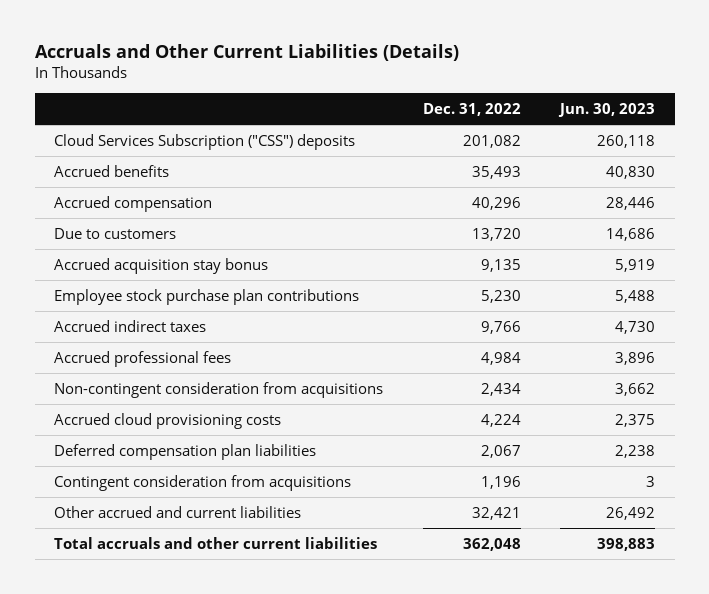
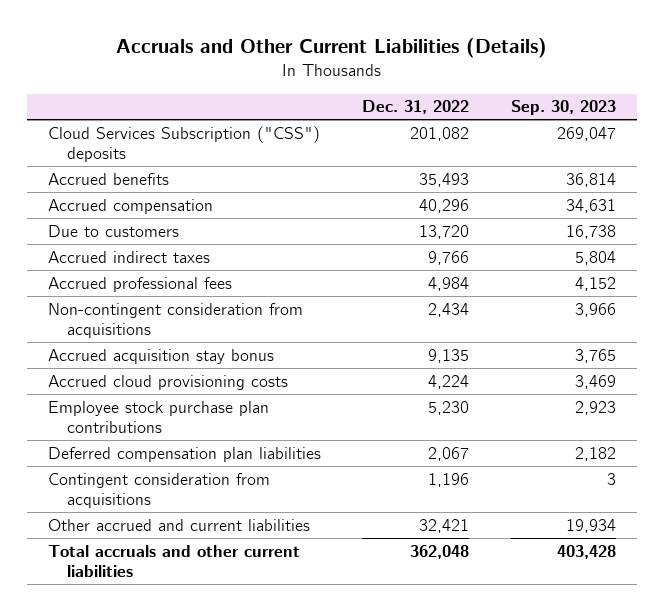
[557,102,655,117] Jun. 30, 2023 -> none
none -> [511,100,617,116] Sep. 30, 2023
[54,257,269,274] Accrued acquisition stay bonus -> [47,348,274,364] Accrued acquisition stay bonus
[54,288,360,305] Employee stock purchase plan contributions -> [47,400,269,434] Employee stock purchase plan contributions

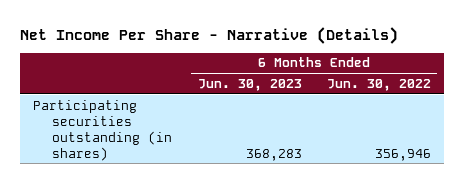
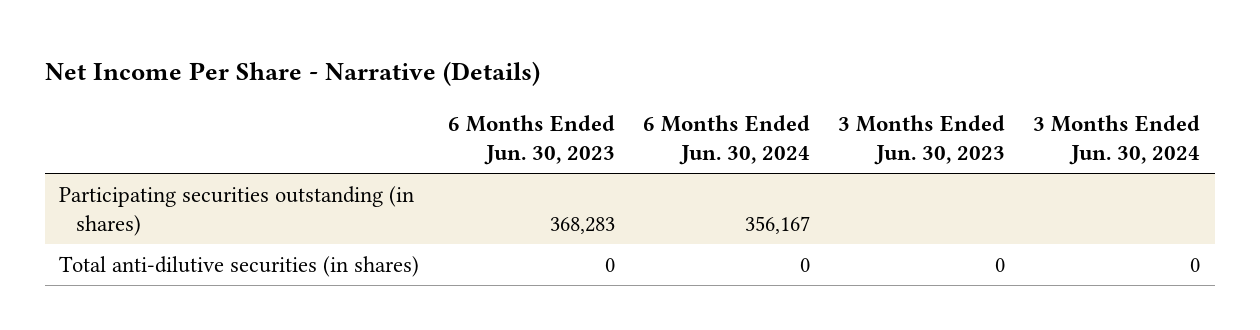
[326,78,431,91] Jun. 30, 2022 -> none
none -> [642,115,810,165] 6 Months Ended Jun. 30, 2024
none -> [838,115,1006,165] 3 Months Ended Jun. 30, 2023
none -> [1033,115,1201,165] 3 Months Ended Jun. 30, 2024
none -> [59,256,420,278] Total anti-dilutive securities (in shares)

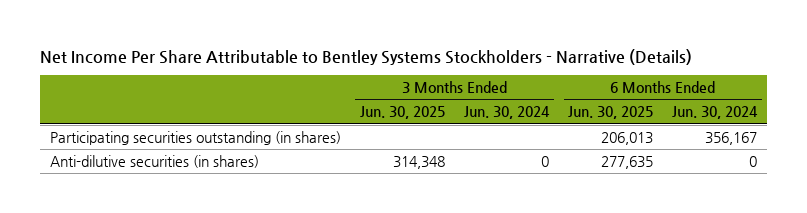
[45,61,541,87] Net Income Per Share - Narrative (Details) -> [40,48,693,65] Net Income Per Share Attributable to Bentley Systems Stockholders - Narrative (Details)
[447,115,615,165] 6 Months Ended Jun. 30, 2023 -> none
[838,115,1006,165] 3 Months Ended Jun. 30, 2023 -> none
none -> [360,106,446,120] Jun. 30, 2025
none -> [568,106,654,120] Jun. 30, 2025
[59,256,420,278] Total anti-dilutive securities (in shares) -> [50,154,260,168] Anti-dilutive securities (in shares)

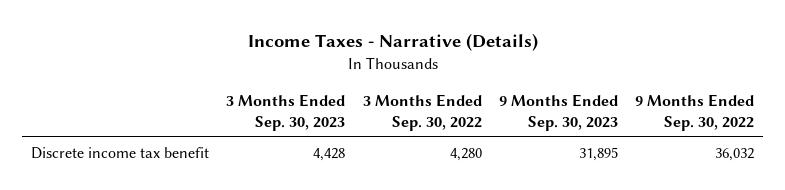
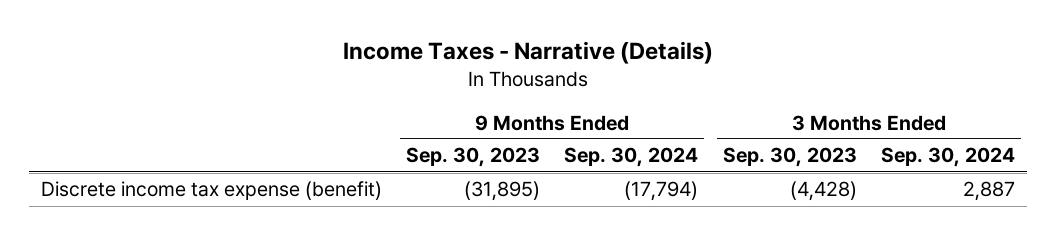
[362,93,482,131] 3 Months Ended Sep. 30, 2022 -> none
[635,93,755,131] 9 Months Ended Sep. 30, 2022 -> none
none -> [564,147,699,168] Sep. 30, 2024
none -> [880,147,1015,168] Sep. 30, 2024
[30,147,209,160] Discrete income tax benefit -> [40,181,382,201] Discrete income tax expense (benefit)
[313,148,346,162] 4,428 -> [789,181,857,202] (4,428)
[579,147,619,162] 31,895 -> [464,181,541,202] (31,895)

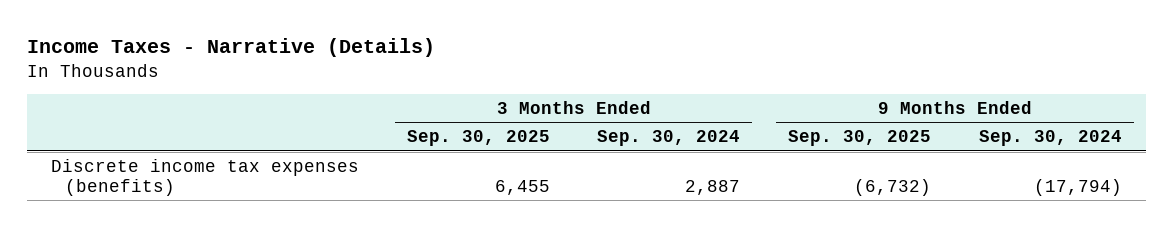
[406,147,541,168] Sep. 30, 2023 -> none
[722,147,857,168] Sep. 30, 2023 -> none
none -> [406,130,550,147] Sep. 30, 2025
none -> [788,130,932,147] Sep. 30, 2025
[40,181,382,201] Discrete income tax expense (benefit) -> [50,158,359,196] Discrete income tax expenses (benefits)

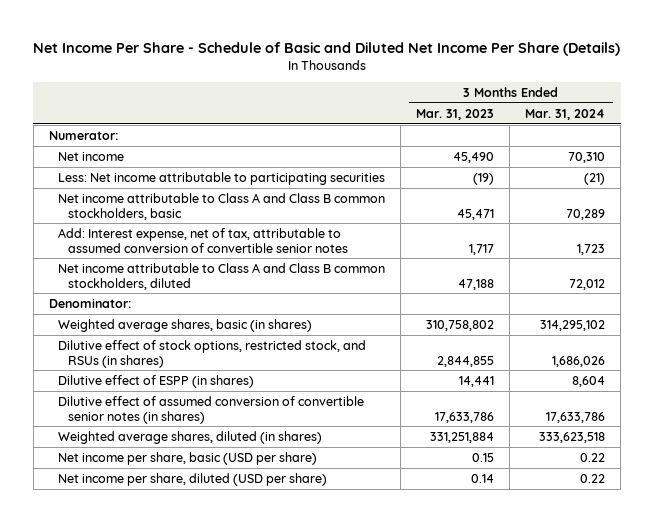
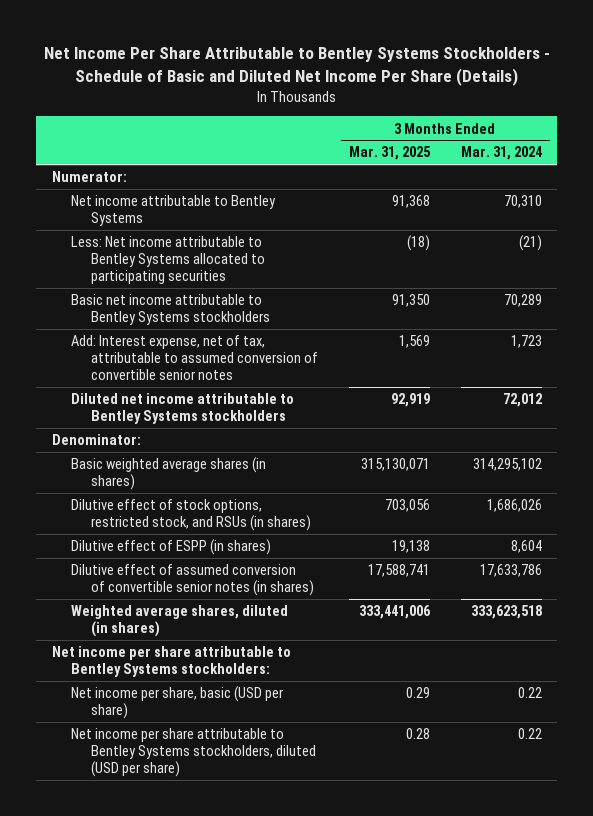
[32,41,620,56] Net Income Per Share - Schedule of Basic and Diluted Net Income Per Share (Details) -> [43,47,550,86] Net Income Per Share Attributable to Bentley Systems Stockholders - Schedule of Basic and Diluted Net Income Per Share (Details)
[416,108,495,120] Mar. 31, 2023 -> none
none -> [349,146,432,161] Mar. 31, 2025
[58,151,125,161] Net income -> [71,195,277,227] Net income attributable to Bentley Systems
[58,171,386,185] Less: Net income attributable to participating securities -> [71,236,266,285] Less: Net income attributable to Bentley Systems allocated to participating securities
[58,192,386,220] Net income attributable to Class A and Class B common stockholders, basic -> [71,294,271,326] Basic net income attributable to Bentley Systems stockholders
[58,262,386,290] Net income attributable to Class A and Class B common stockholders, diluted -> [71,393,295,425] Diluted net income attributable to Bentley Systems stockholders
[58,318,313,332] Weighted average shares, basic (in shares) -> [71,457,267,491] Basic weighted average shares (in shares)
none -> [51,646,291,678] Net income per share attributable to Bentley Systems stockholders:
[58,472,328,486] Net income per share, diluted (USD per share) -> [71,728,317,778] Net income per share attributable to Bentley Systems stockholders, diluted (USD per share)

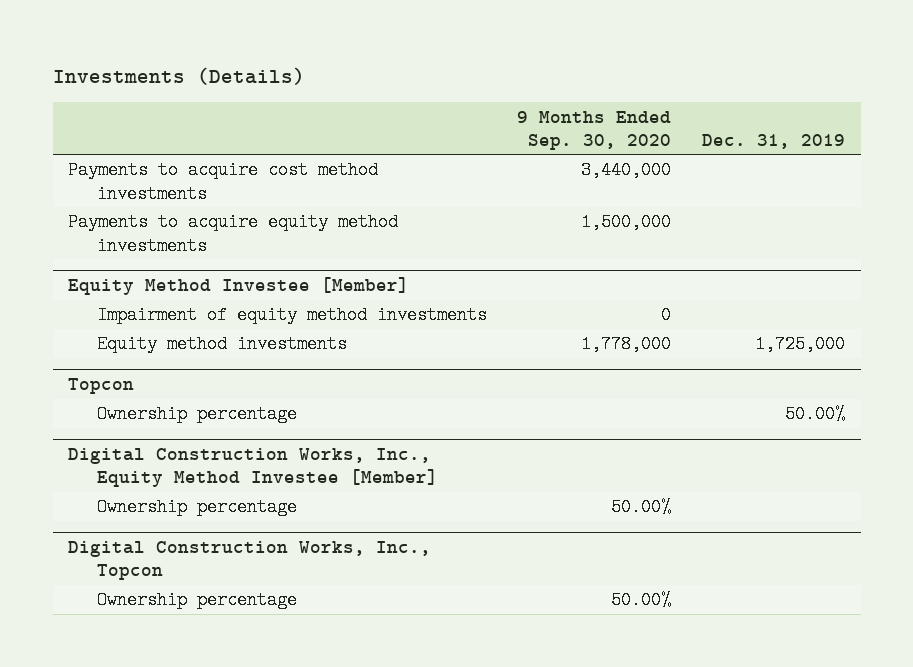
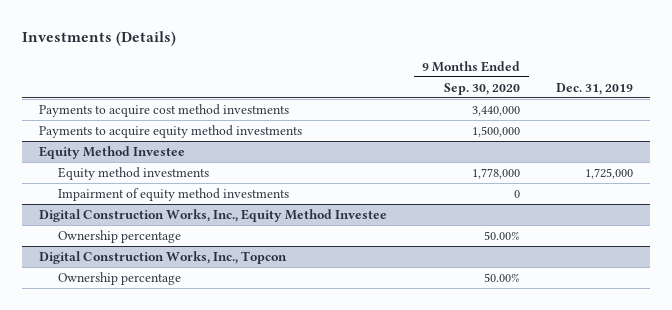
[96,306,487,325] Impairment of equity method investments -> none
[68,276,410,295] Equity Method Investee [Member] -> [39,145,186,159] Equity Method Investee
[68,377,135,394] Topcon -> none
[96,405,297,424] Ownership percentage -> none
none -> [58,187,290,201] Impairment of equity method investments
[68,447,438,488] Digital Construction Works, Inc., Equity Method Investee [Member] -> [39,208,388,222] Digital Construction Works, Inc., Equity Method Investee

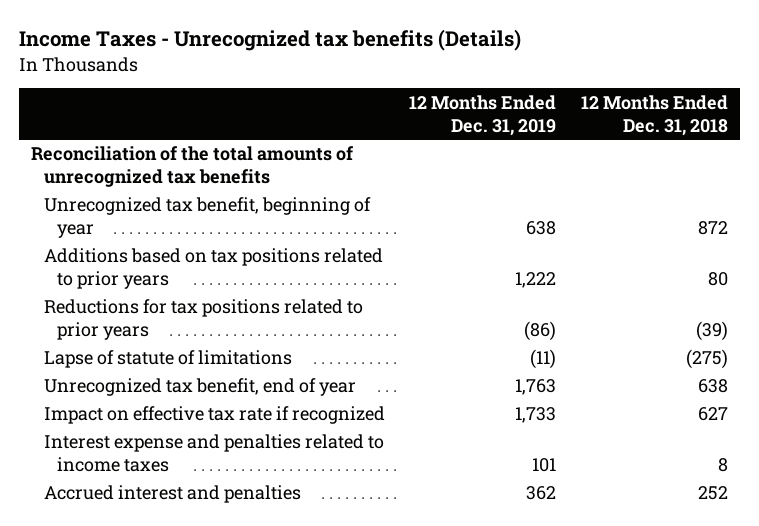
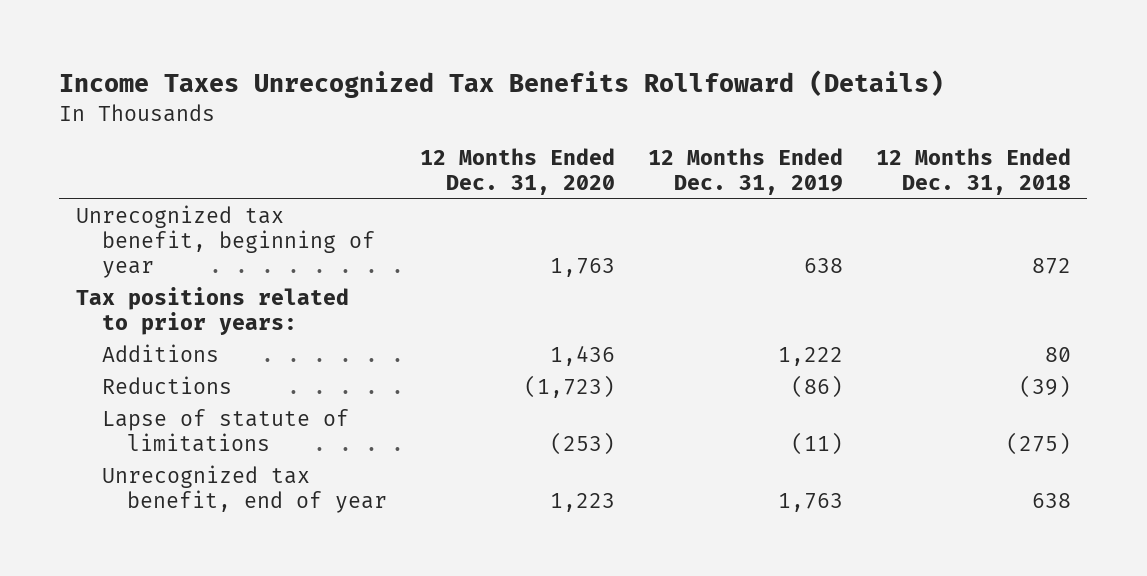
[18,29,521,52] Income Taxes - Unrecognized tax benefits (Details) -> [59,70,945,99] Income Taxes Unrecognized Tax Benefits Rollfoward (Details)
none -> [420,148,616,196] 12 Months Ended Dec. 31, 2020
[30,146,354,188] Reconciliation of the total amounts of unrecognized tax benefits -> none
none -> [75,287,349,336] Tax positions related to prior years:
[43,248,383,290] Additions based on tax positions related to prior years -> [101,344,219,363] Additions
[43,299,363,341] Reductions for tax positions related to prior years -> [101,376,232,395] Reductions
[43,406,385,425] Impact on effective tax rate if recognized -> none
[43,434,384,473] Interest expense and penalties related to income taxes -> none
[43,485,301,504] Accrued interest and penalties -> none

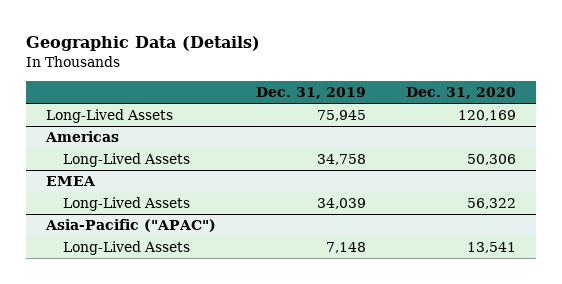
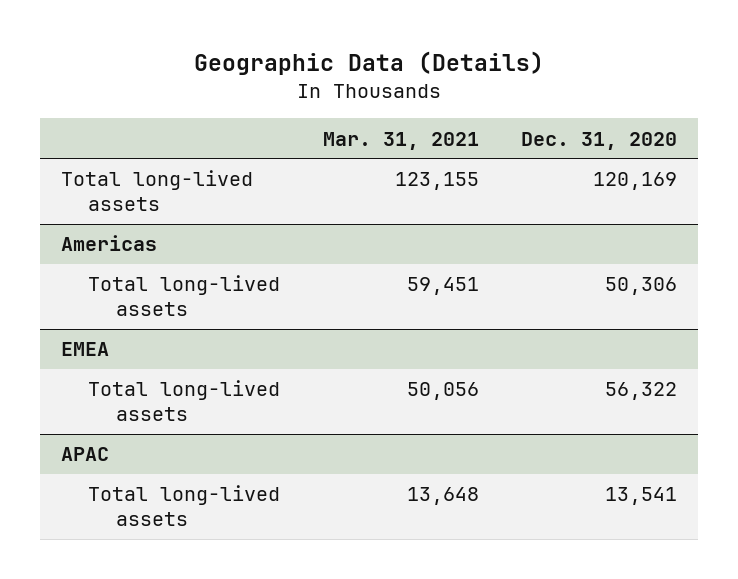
[255,87,366,100] Dec. 31, 2019 -> none
none -> [322,131,479,150] Mar. 31, 2021
[46,109,174,124] Long-Lived Assets -> [60,170,253,212] Total long-lived assets
[63,153,191,168] Long-Lived Assets -> [88,275,281,317] Total long-lived assets
[63,197,191,212] Long-Lived Assets -> [88,380,281,422] Total long-lived assets
[45,219,217,233] Asia-Pacific ("APAC") -> [60,447,109,462] APAC
[63,241,191,256] Long-Lived Assets -> [88,485,281,527] Total long-lived assets

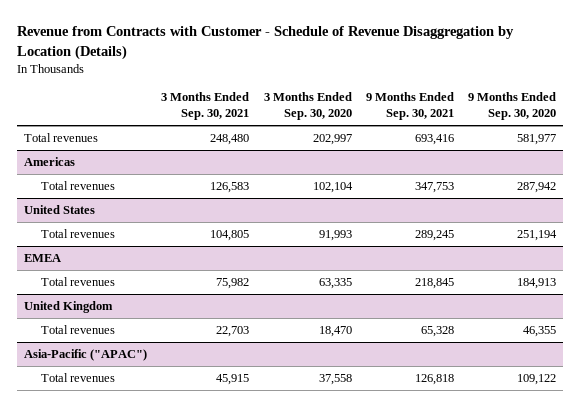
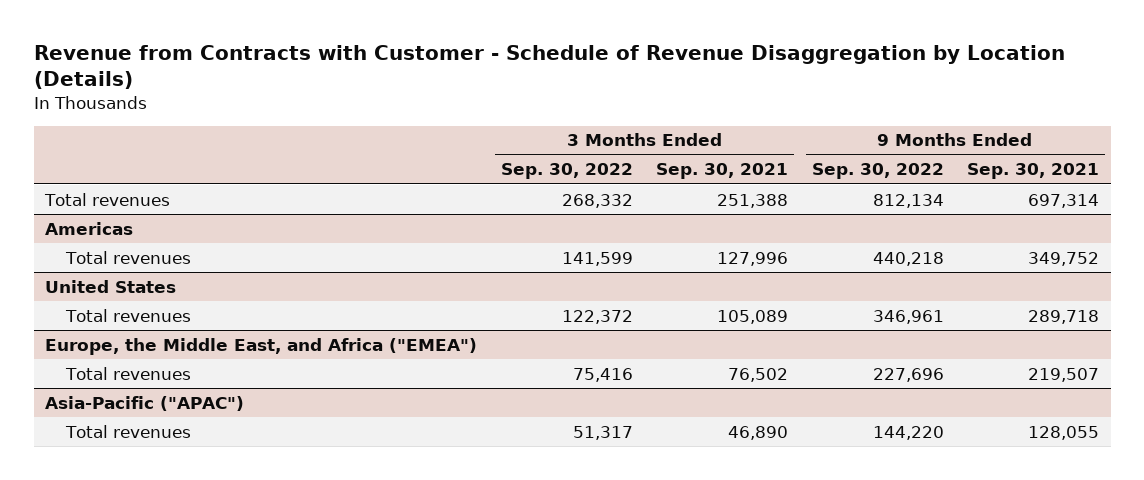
[263,92,352,121] 3 Months Ended Sep. 30, 2020 -> none
[468,92,557,121] 9 Months Ended Sep. 30, 2020 -> none
none -> [500,163,633,180] Sep. 30, 2022
none -> [811,163,944,180] Sep. 30, 2022
[210,133,250,145] 248,480 -> [717,193,789,208] 251,388
[414,133,454,145] 693,416 -> [1028,193,1100,208] 697,314
[210,181,250,193] 126,583 -> [717,251,789,266] 127,996
[414,181,454,193] 347,753 -> [1028,251,1100,266] 349,752
[24,300,114,313] United Kingdom -> none
[41,324,116,334] Total revenues -> none
[210,229,250,241] 104,805 -> [717,309,789,324] 105,089
[414,229,454,241] 289,245 -> [1028,309,1100,324] 289,718
[24,253,62,262] EMEA -> [45,337,478,355] Europe, the Middle East, and Africa ("EMEA")
[216,277,250,289] 75,982 -> [728,367,789,382] 76,502
[414,277,454,289] 218,845 -> [1028,367,1100,382] 219,507
[216,373,250,385] 45,915 -> [728,425,789,440] 46,890
[414,373,454,385] 126,818 -> [1028,425,1100,440] 128,055

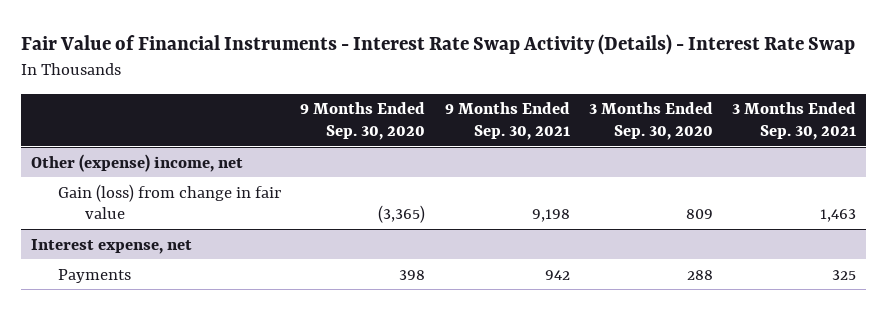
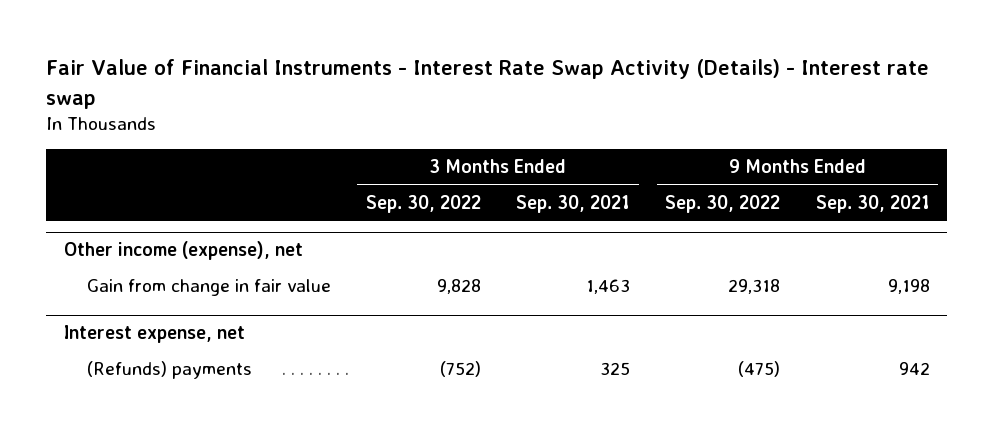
[21,34,856,56] Fair Value of Financial Instruments - Interest Rate Swap Activity (Details) - Interest Rate Swap -> [46,59,930,109] Fair Value of Financial Instruments - Interest Rate Swap Activity (Details) - Interest rate swap
[300,102,426,140] 9 Months Ended Sep. 30, 2020 -> none
[588,102,713,140] 3 Months Ended Sep. 30, 2020 -> none
none -> [366,194,482,213] Sep. 30, 2022
none -> [665,194,781,213] Sep. 30, 2022
[30,153,243,172] Other (expense) income, net -> [63,241,303,261] Other income (expense), net
[58,183,282,220] Gain (loss) from change in fair value -> [86,279,331,297] Gain from change in fair value
[58,268,132,283] Payments -> [86,361,252,380] (Refunds) payments

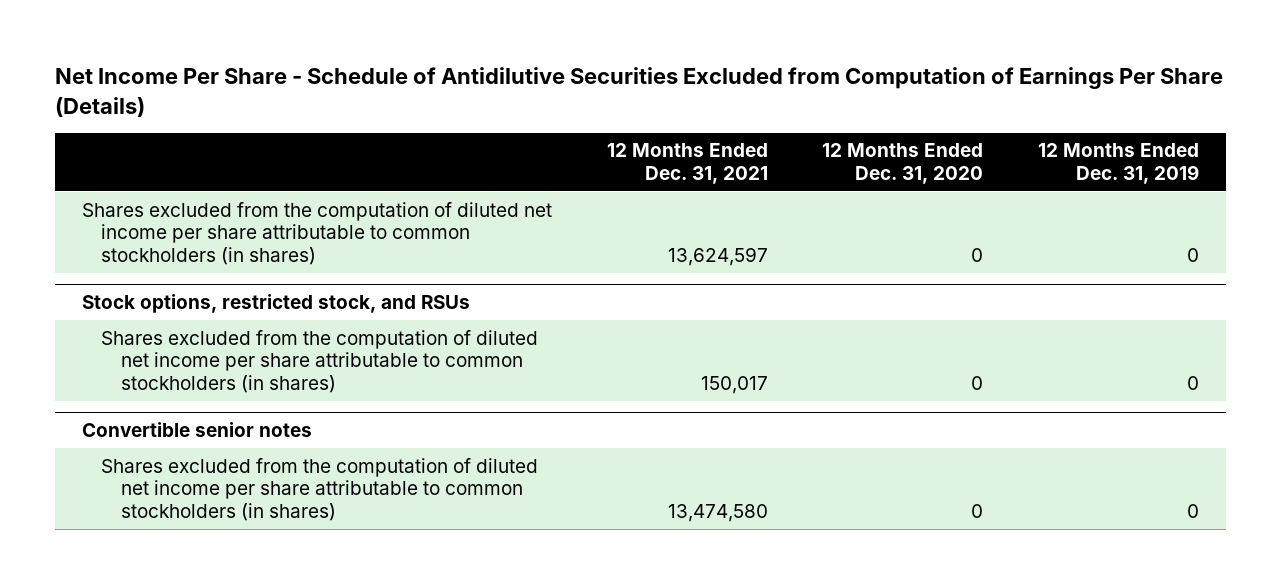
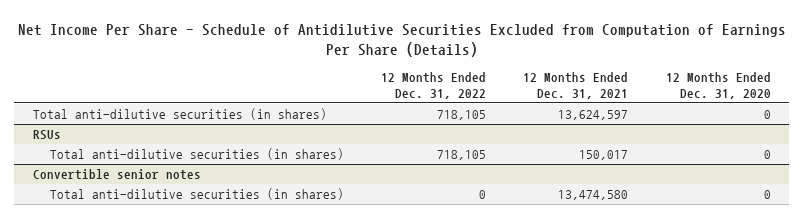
[1037,143,1199,185] 12 Months Ended Dec. 31, 2019 -> none
none -> [380,71,486,99] 12 Months Ended Dec. 31, 2022
[82,294,471,314] Stock options, restricted stock, and RSUs -> none
[82,201,553,266] Shares excluded from the computation of diluted net income per share attributable to common stockholders (in shares) -> [32,108,327,121] Total anti-dilutive securities (in shares)
none -> [32,130,61,141] RSUs
[101,329,539,394] Shares excluded from the computation of diluted net income per share attributable to common stockholders (in shares) -> [49,148,344,161] Total anti-dilutive securities (in shares)
[101,457,539,522] Shares excluded from the computation of diluted net income per share attributable to common stockholders (in shares) -> [49,188,344,201] Total anti-dilutive securities (in shares)

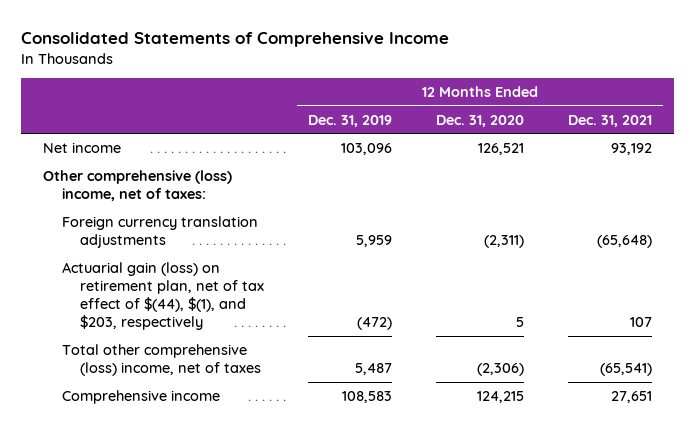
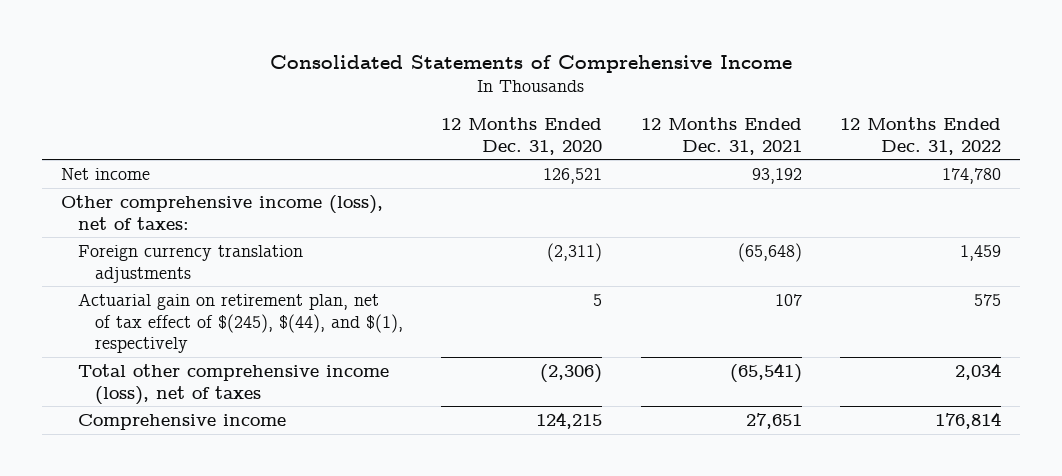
[308,114,393,127] Dec. 31, 2019 -> none
none -> [839,116,1001,155] 12 Months Ended Dec. 31, 2022
[42,169,232,202] Other comprehensive (loss) income, net of taxes: -> [60,194,383,230] Other comprehensive income (loss), net of taxes:
[61,261,265,331] Actuarial gain (loss) on retirement plan, net of tax effect of $(44), $(1), and $203, respectively -> [77,292,403,354] Actuarial gain on retirement plan, net of tax effect of $(245), $(44), and $(1), respectively
[61,343,262,377] Total other comprehensive (loss) income, net of taxes -> [77,363,389,405] Total other comprehensive income (loss), net of taxes

